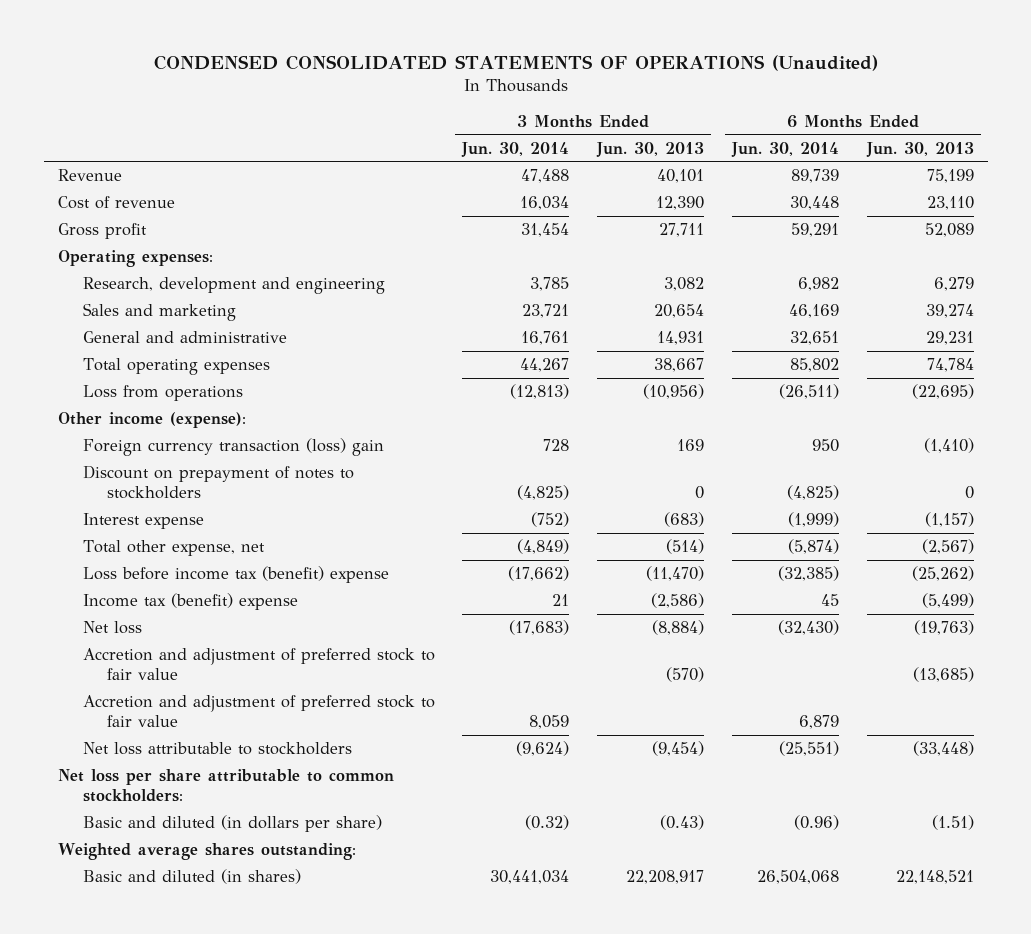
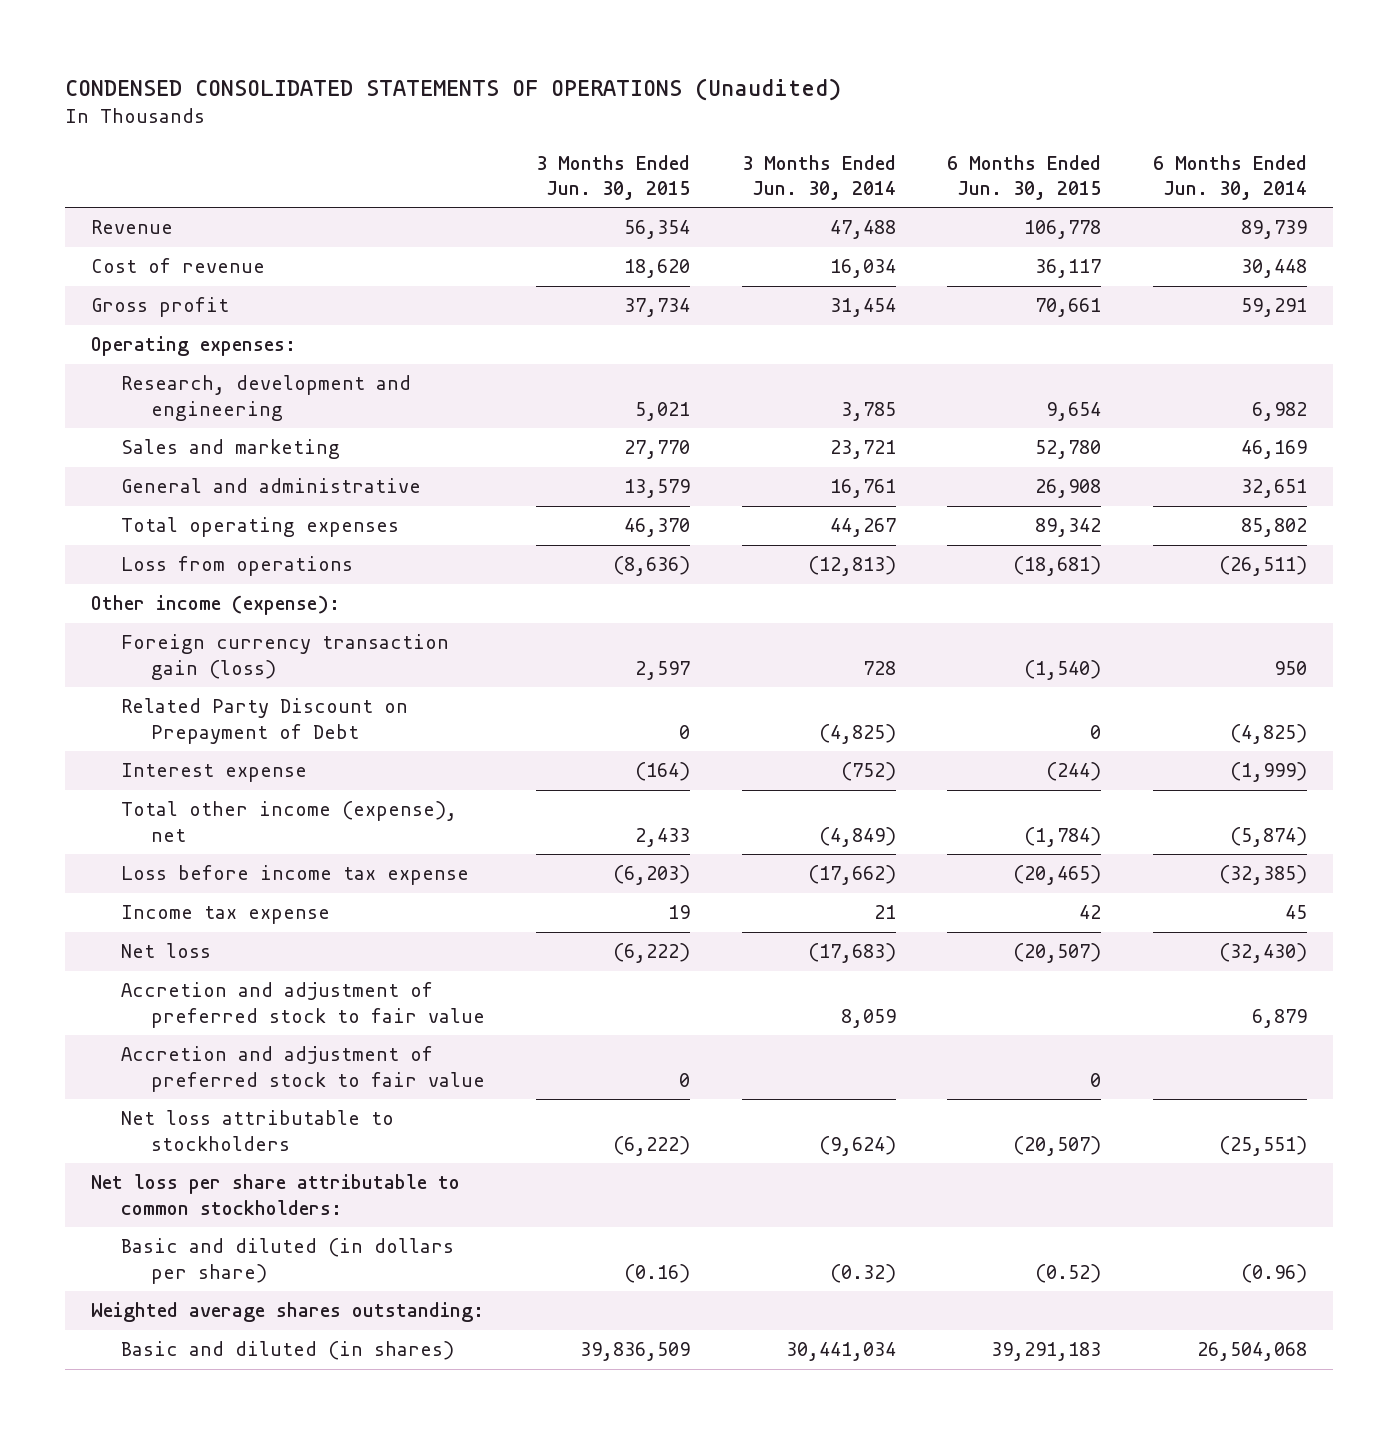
[596,141,705,157] Jun. 30, 2013 -> none
[865,141,974,157] Jun. 30, 2013 -> none
none -> [536,154,691,200] 3 Months Ended Jun. 30, 2015
none -> [947,154,1102,200] 6 Months Ended Jun. 30, 2015
[82,438,384,457] Foreign currency transaction (loss) gain -> [120,634,449,680] Foreign currency transaction gain (loss)
[82,465,354,499] Discount on prepayment of notes to stockholders -> [120,698,408,744] Related Party Discount on Prepayment of Debt
[82,540,265,557] Total other expense, net -> [120,801,457,842] Total other income (expense), net
[82,566,389,584] Loss before income tax (benefit) expense -> [120,865,469,886] Loss before income tax expense
[82,593,298,611] Income tax (benefit) expense -> [120,905,330,925] Income tax expense
[82,648,435,680] Accretion and adjustment of preferred stock to fair value -> [120,1046,485,1092] Accretion and adjustment of preferred stock to fair value

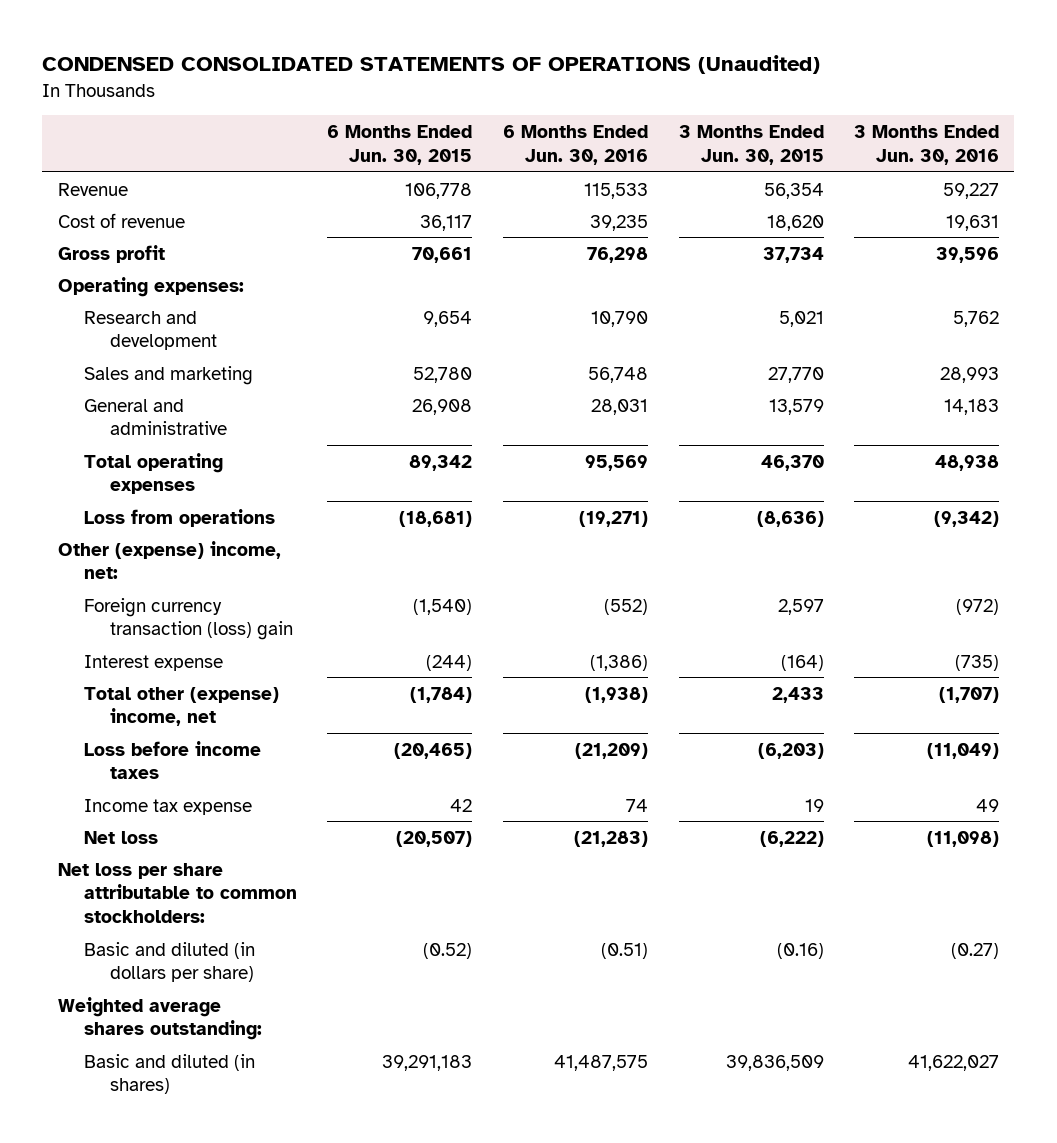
[741,154,896,200] 3 Months Ended Jun. 30, 2014 -> none
[1152,154,1307,200] 6 Months Ended Jun. 30, 2014 -> none
none -> [503,124,649,165] 6 Months Ended Jun. 30, 2016
none -> [854,124,1000,165] 3 Months Ended Jun. 30, 2016
[120,375,411,421] Research, development and engineering -> [83,310,218,351] Research and development
[120,698,408,744] Related Party Discount on Prepayment of Debt -> none
[91,595,341,616] Other income (expense): -> [57,540,281,580] Other (expense) income, net:
[120,634,449,680] Foreign currency transaction gain (loss) -> [83,597,294,641] Foreign currency transaction (loss) gain
[120,801,457,842] Total other income (expense), net -> [83,686,279,727] Total other (expense) income, net
[120,865,469,886] Loss before income tax expense -> [83,740,261,780] Loss before income taxes
[120,982,485,1028] Accretion and adjustment of preferred stock to fair value -> none
[120,1046,485,1092] Accretion and adjustment of preferred stock to fair value -> none
[120,1110,394,1151] Net loss attributable to stockholders -> none

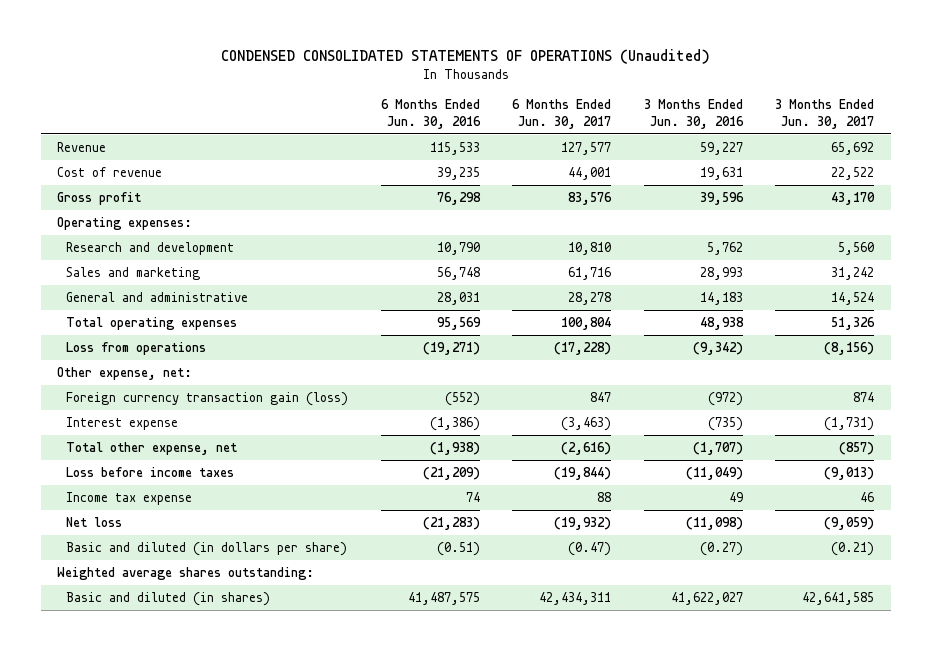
[327,124,473,165] 6 Months Ended Jun. 30, 2015 -> none
[678,124,824,165] 3 Months Ended Jun. 30, 2015 -> none
none -> [512,98,612,129] 6 Months Ended Jun. 30, 2017
none -> [775,98,875,129] 3 Months Ended Jun. 30, 2017
[57,540,281,580] Other (expense) income, net: -> [57,367,193,381] Other expense, net:
[83,597,294,641] Foreign currency transaction (loss) gain -> [66,392,349,407] Foreign currency transaction gain (loss)
[83,686,279,727] Total other (expense) income, net -> [66,442,238,456] Total other expense, net
[57,862,297,924] Net loss per share attributable to common stockholders: -> none

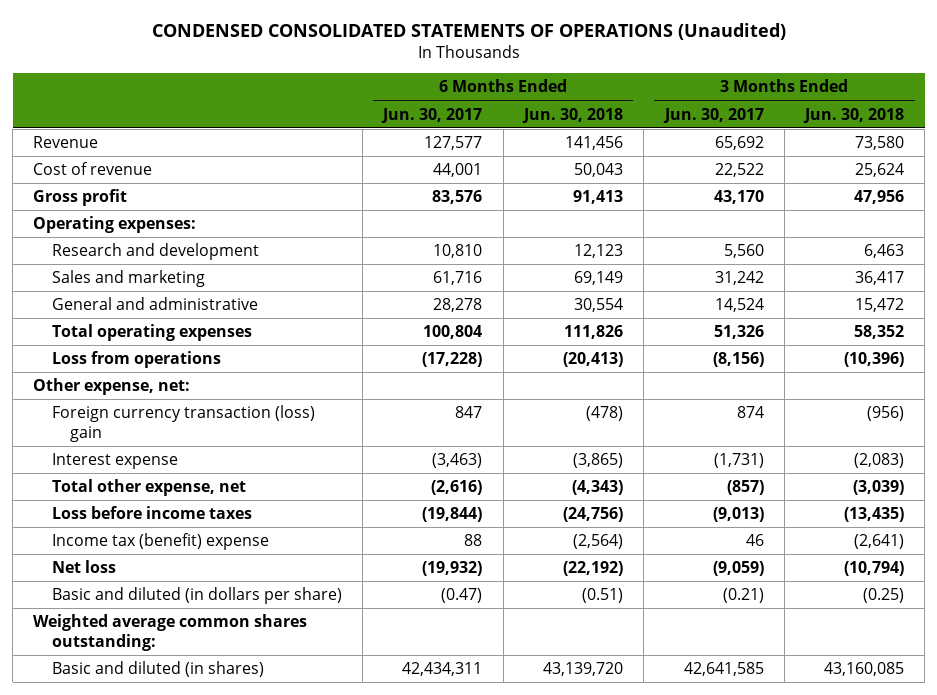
[380,98,481,129] 6 Months Ended Jun. 30, 2016 -> none
[643,98,744,129] 3 Months Ended Jun. 30, 2016 -> none
none -> [521,107,623,123] Jun. 30, 2018
none -> [803,107,905,123] Jun. 30, 2018
[66,392,349,407] Foreign currency transaction gain (loss) -> [51,405,315,442] Foreign currency transaction (loss) gain
[66,492,193,506] Income tax expense -> [51,533,269,551] Income tax (benefit) expense
[57,567,315,581] Weighted average shares outstanding: -> [33,614,308,651] Weighted average common shares outstanding:

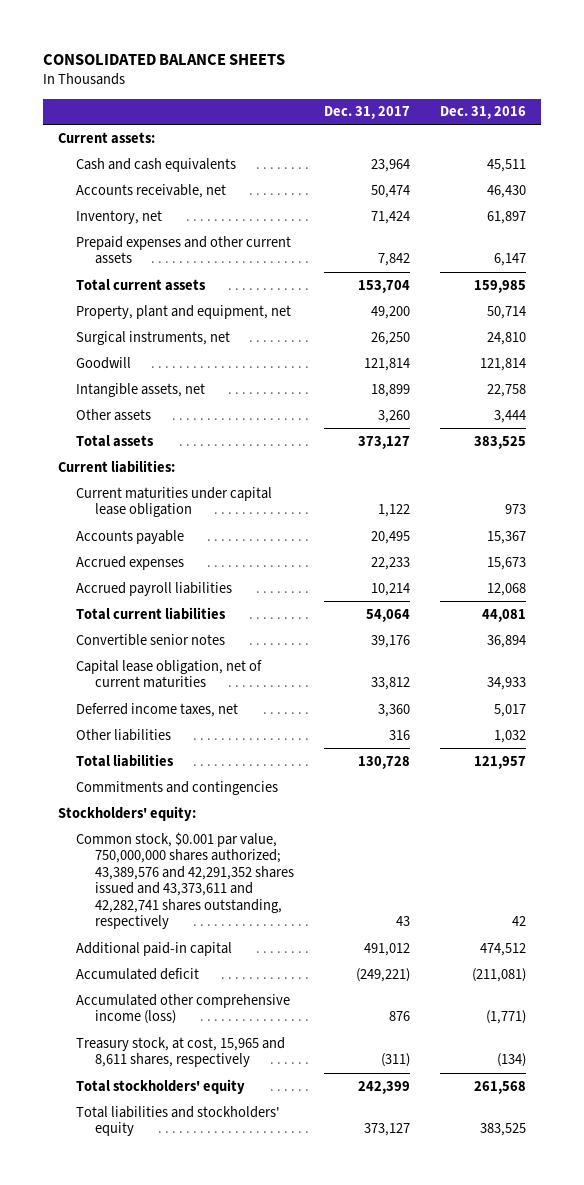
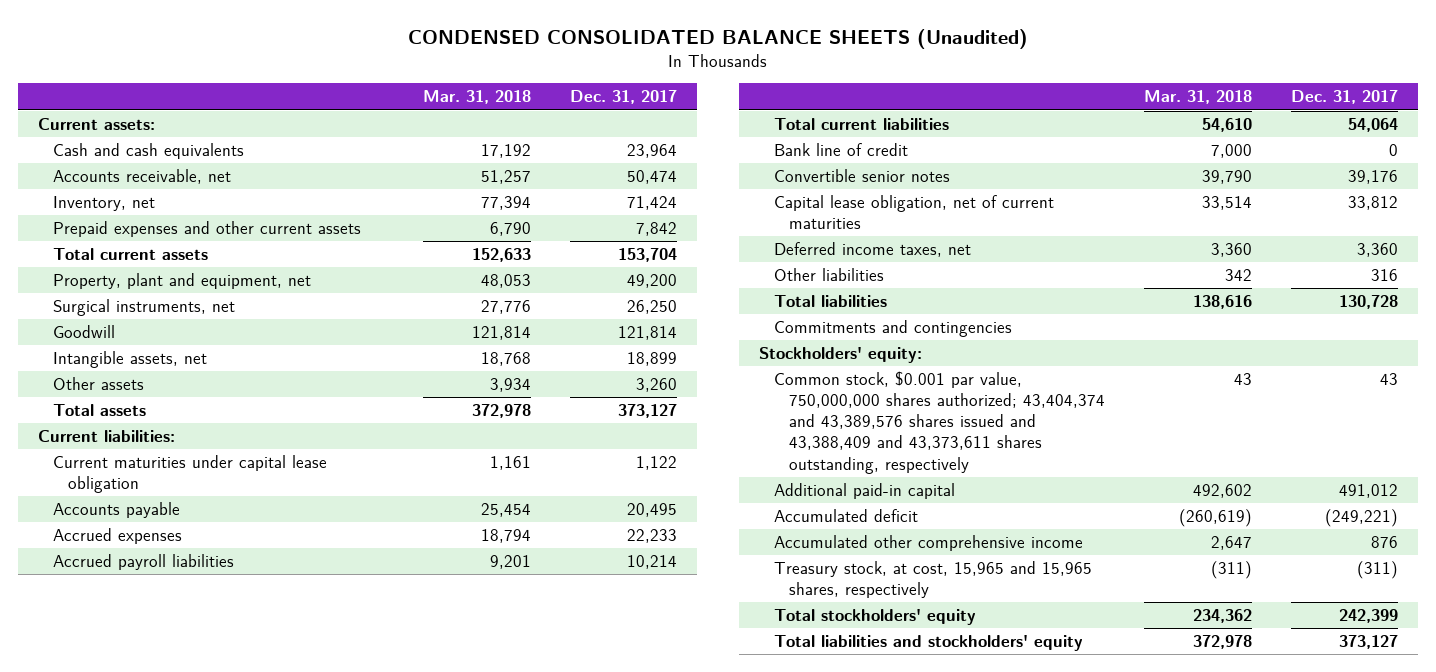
[42,54,285,66] CONSOLIDATED BALANCE SHEETS -> [407,29,1028,50] CONDENSED CONSOLIDATED BALANCE SHEETS (Unaudited)
[440,106,527,120] Dec. 31, 2016 -> none
none -> [422,90,531,105] Mar. 31, 2018
none -> [773,143,908,157] Bank line of credit
[76,831,294,930] Common stock, $0.001 par value, 750,000,000 shares authorized; 43,389,576 and 42,291,352 shares issued and 43,373,611 and 42,282,741 shares outstanding, respectively -> [773,371,1105,474] Common stock, $0.001 par value, 750,000,000 shares authorized; 43,404,374 and 43,389,576 shares issued and 43,388,409 and 43,373,611 shares outstanding, respectively
[76,993,291,1025] Accumulated other comprehensive income (loss) -> [773,535,1083,552] Accumulated other comprehensive income
[76,1036,286,1068] Treasury stock, at cost, 15,965 and 8,611 shares, respectively -> [773,561,1092,599] Treasury stock, at cost, 15,965 and 15,965 shares, respectively

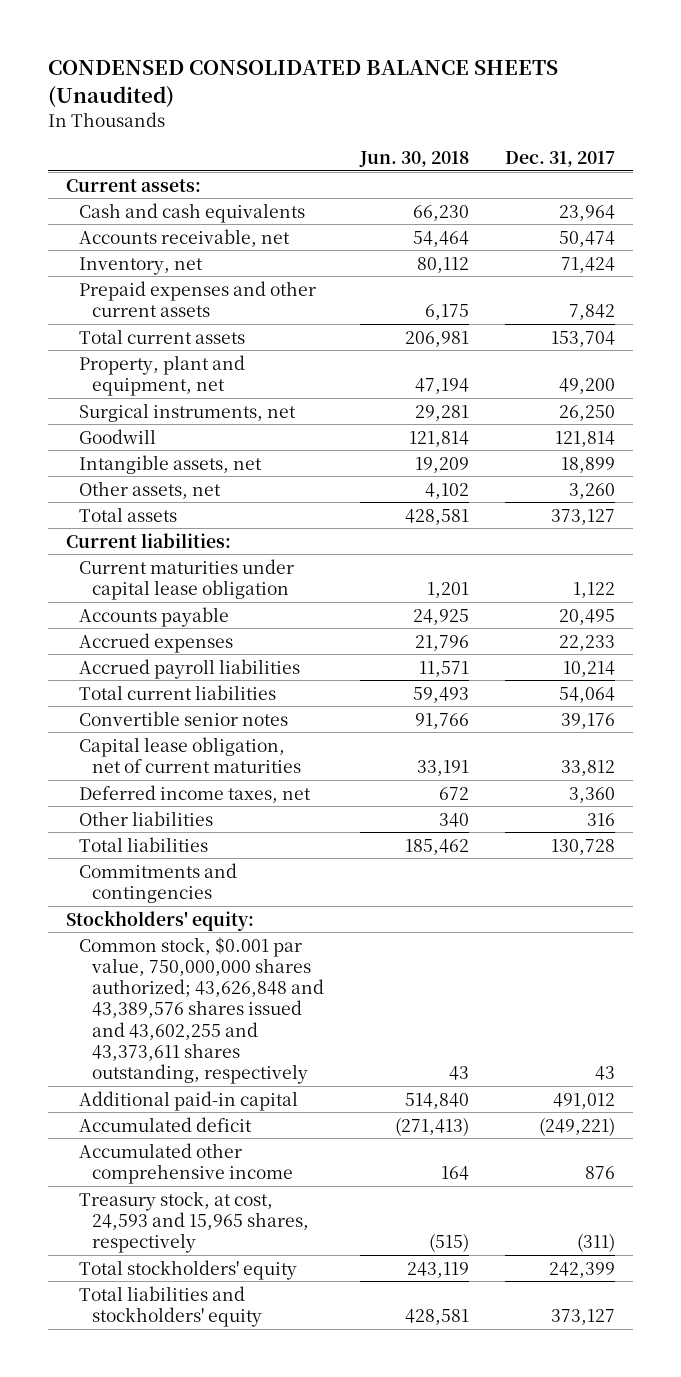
[422,90,531,105] Mar. 31, 2018 -> none
none -> [359,150,470,167] Jun. 30, 2018
[52,377,144,391] Other assets -> [79,480,222,499] Other assets, net
[773,143,908,157] Bank line of credit -> none
[773,371,1105,474] Common stock, $0.001 par value, 750,000,000 shares authorized; 43,404,374 and 43,389,576 shares issued and 43,388,409 and 43,373,611 shares outstanding, respectively -> [79,936,325,1085] Common stock, $0.001 par value, 750,000,000 shares authorized; 43,626,848 and 43,389,576 shares issued and 43,602,255 and 43,373,611 shares outstanding, respectively
[773,561,1092,599] Treasury stock, at cost, 15,965 and 15,965 shares, respectively -> [79,1190,310,1254] Treasury stock, at cost, 24,593 and 15,965 shares, respectively

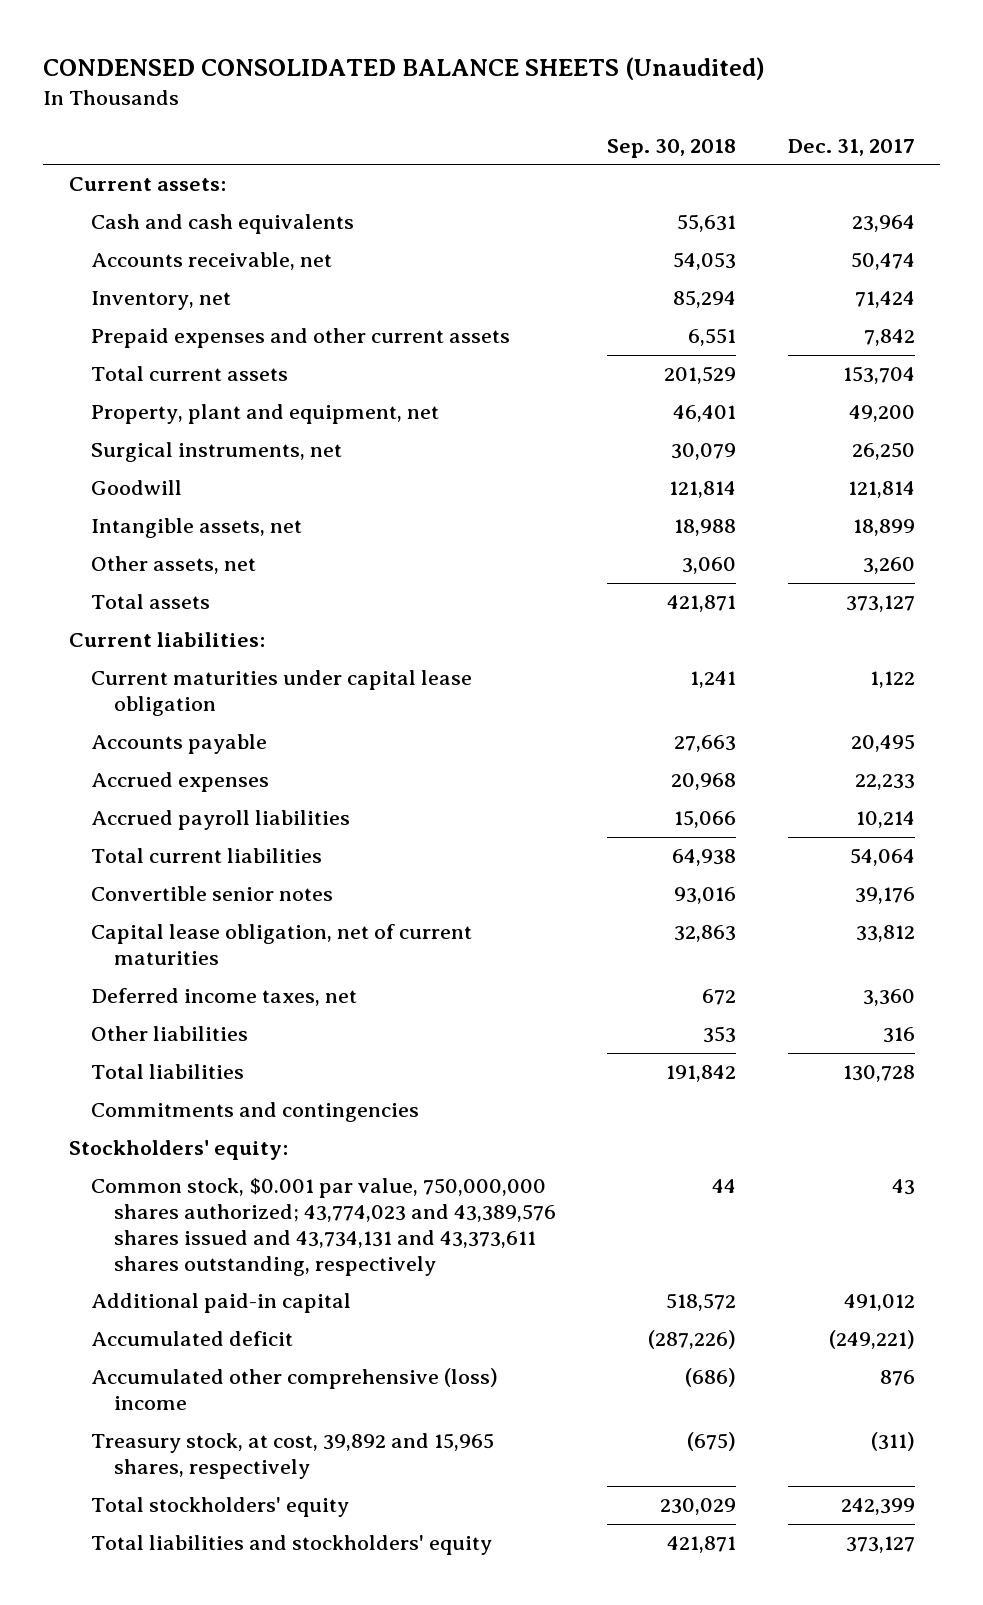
[359,150,470,167] Jun. 30, 2018 -> none
none -> [607,138,737,158] Sep. 30, 2018
[79,936,325,1085] Common stock, $0.001 par value, 750,000,000 shares authorized; 43,626,848 and 43,389,576 shares issued and 43,602,255 and 43,373,611 shares outstanding, respectively -> [91,1178,556,1276] Common stock, $0.001 par value, 750,000,000 shares authorized; 43,774,023 and 43,389,576 shares issued and 43,734,131 and 43,373,611 shares outstanding, respectively
[79,1142,294,1184] Accumulated other comprehensive income -> [91,1368,499,1411] Accumulated other comprehensive (loss) income
[79,1190,310,1254] Treasury stock, at cost, 24,593 and 15,965 shares, respectively -> [91,1433,495,1480] Treasury stock, at cost, 39,892 and 15,965 shares, respectively

